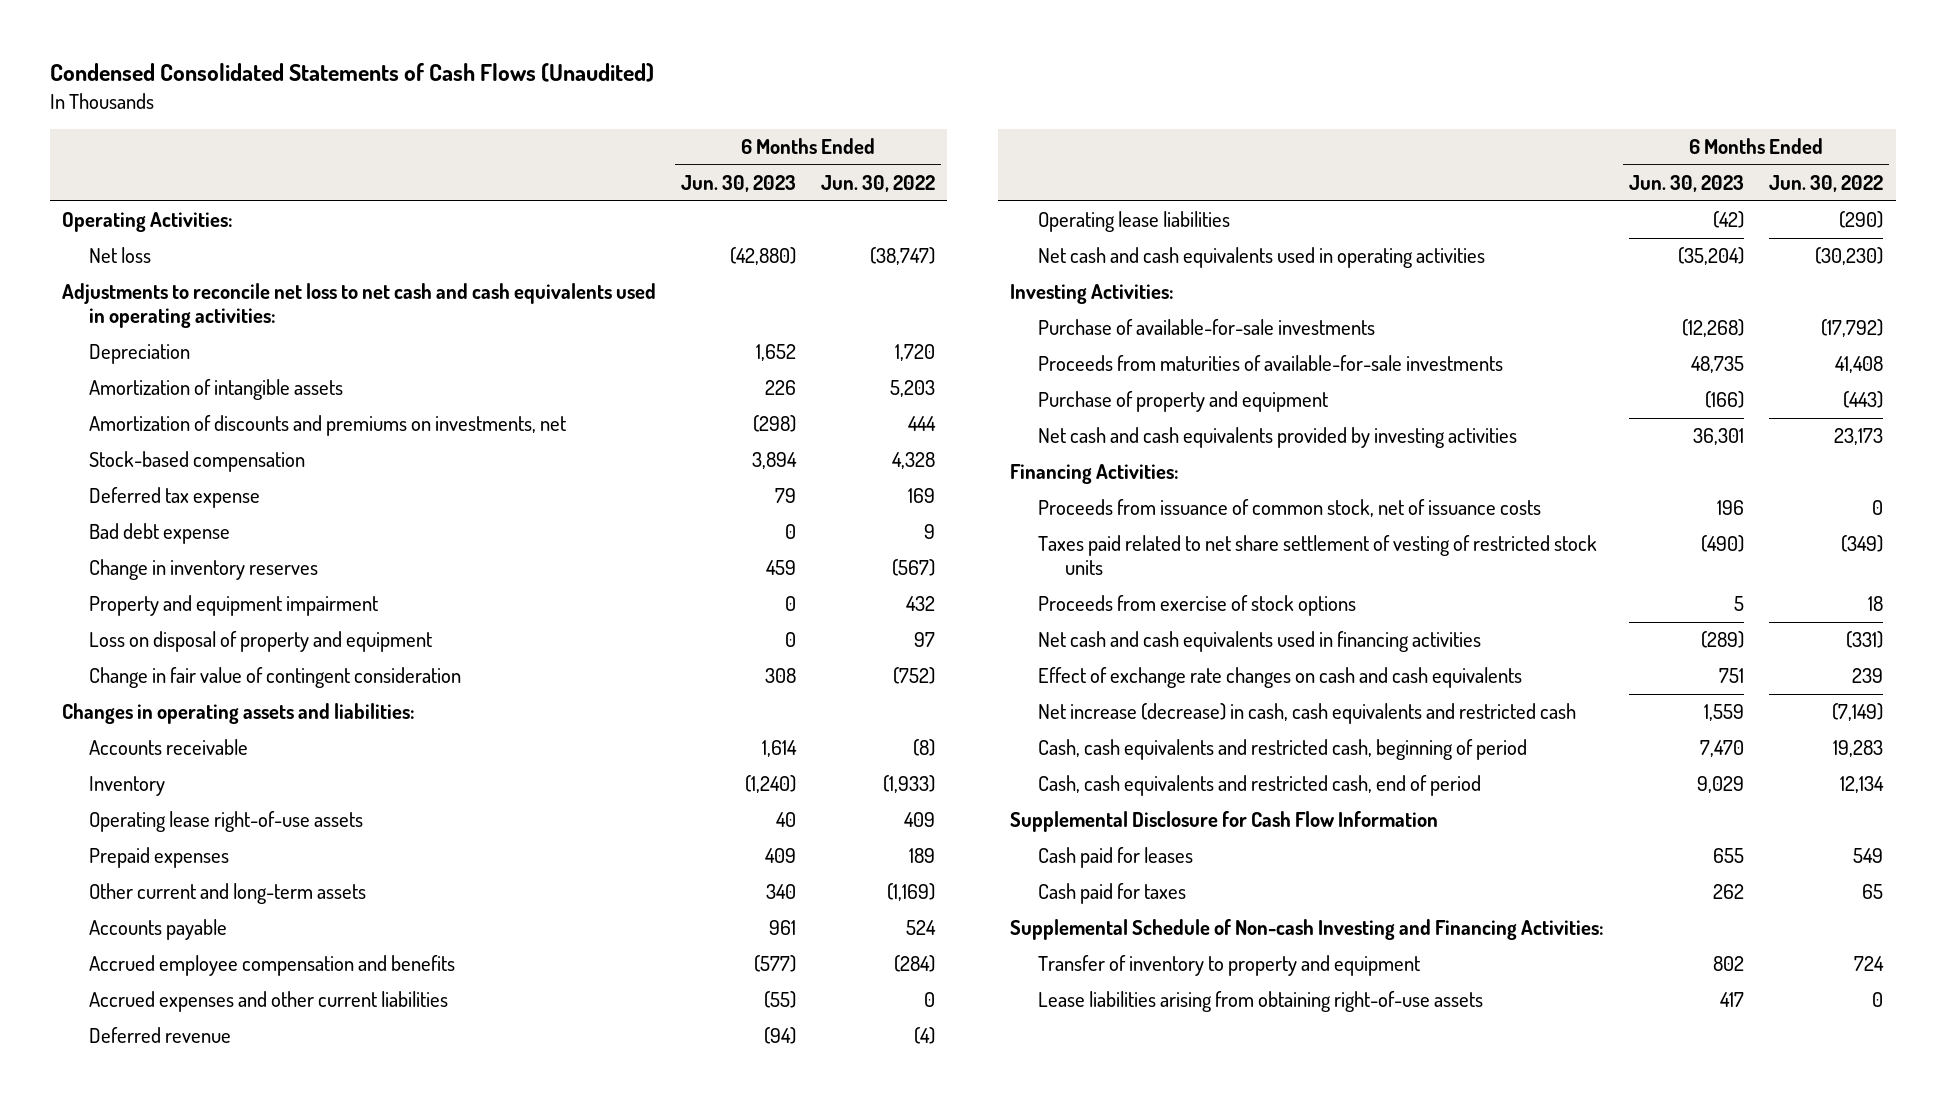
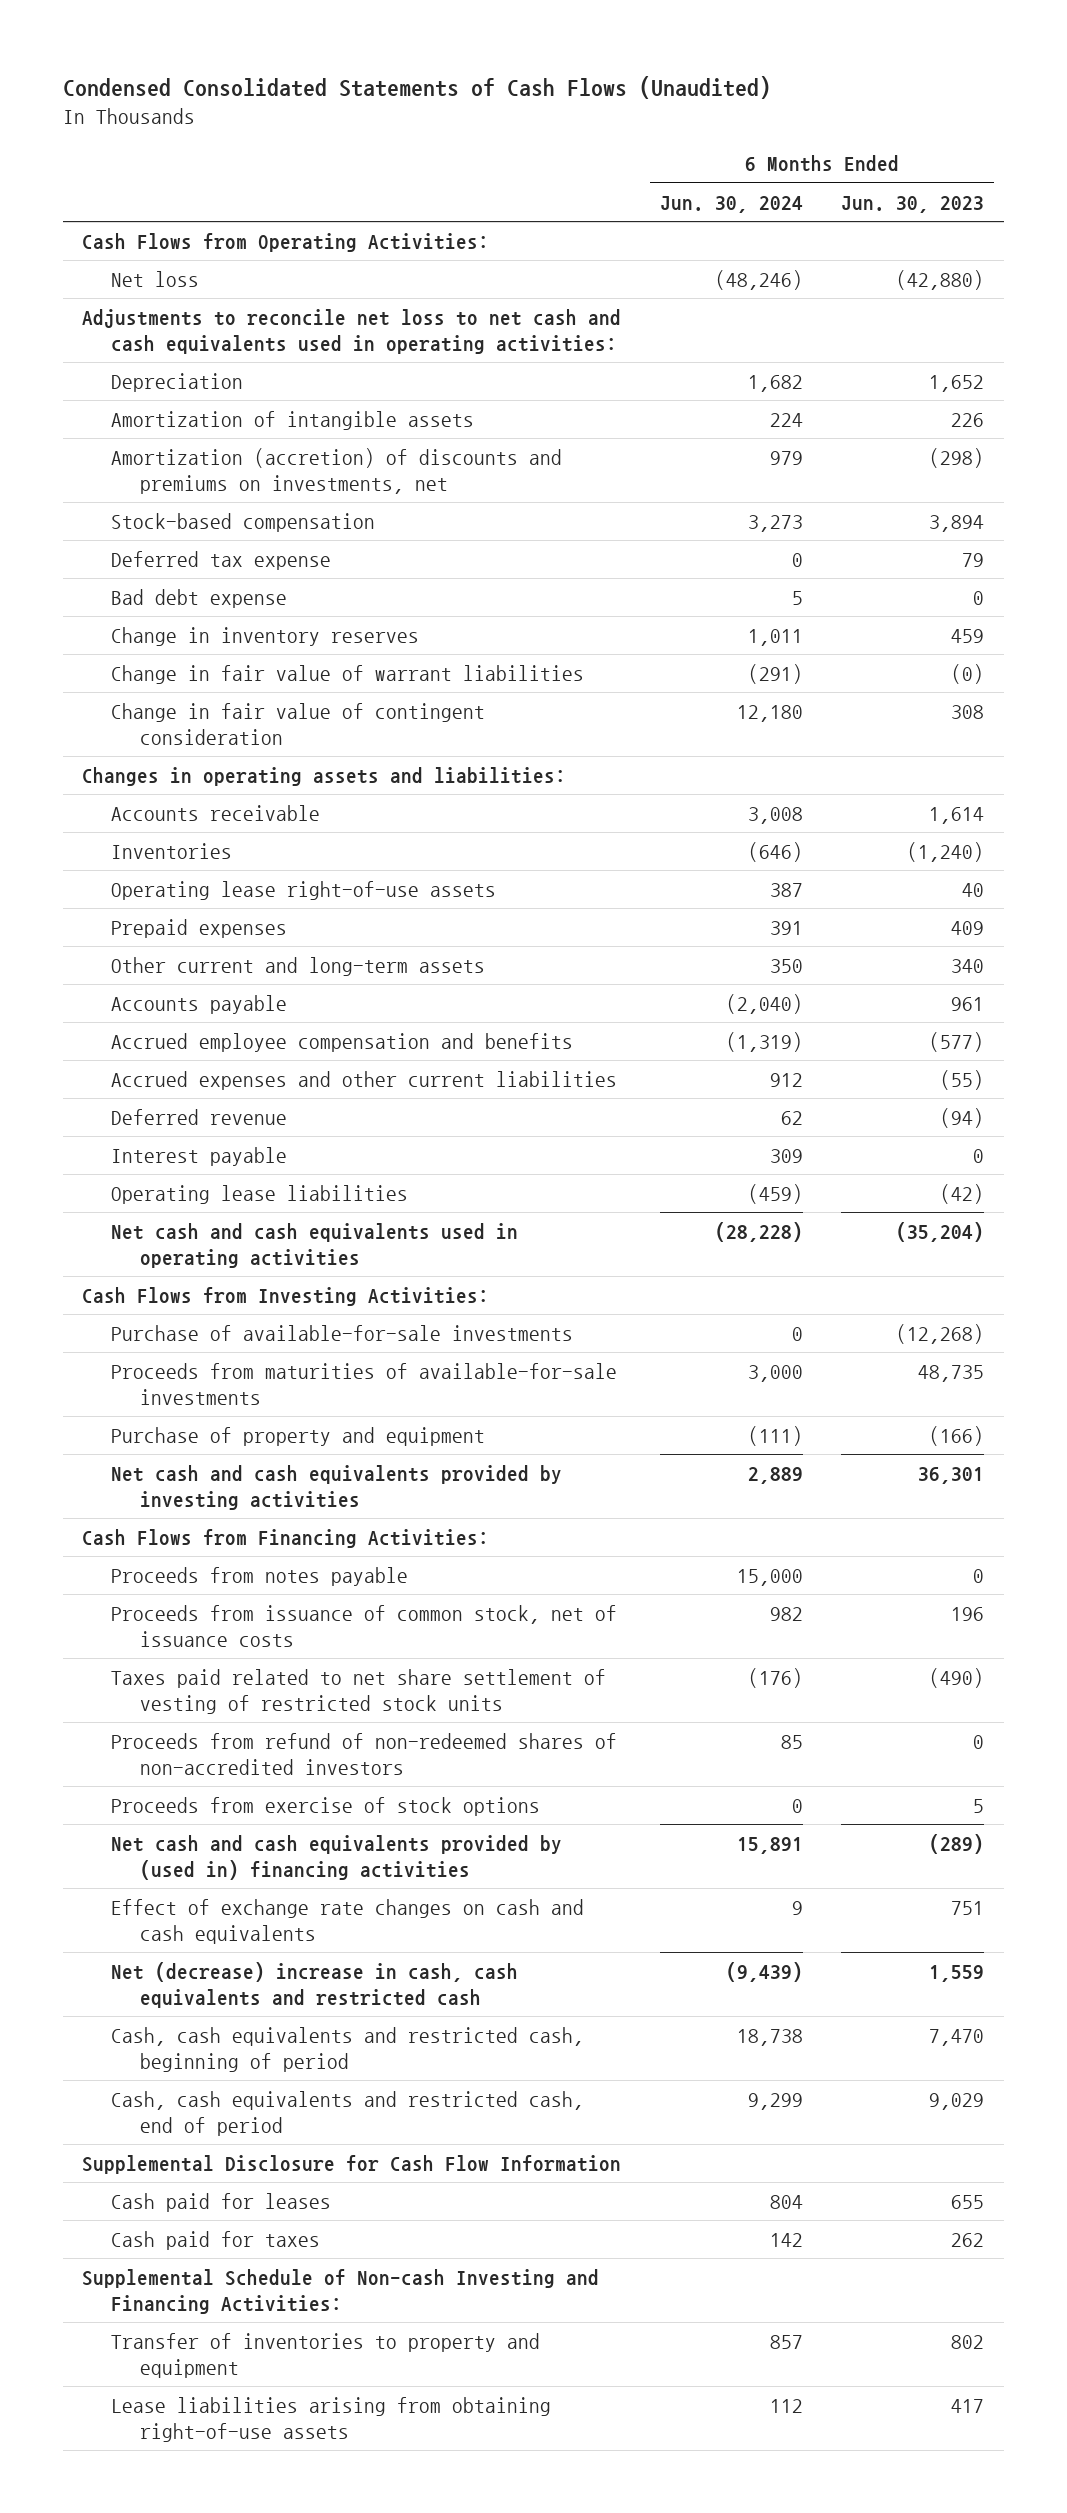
[820,175,935,193] Jun. 30, 2022 -> none
none -> [659,195,803,213] Jun. 30, 2024
[62,212,234,233] Operating Activities: -> [82,232,490,252] Cash Flows from Operating Activities:
[89,415,567,437] Amortization of discounts and premiums on investments, net -> [110,447,562,494] Amortization (accretion) of discounts and premiums on investments, net
[89,595,379,617] Property and equipment impairment -> none
[89,631,433,653] Loss on disposal of property and equipment -> none
none -> [110,664,584,684] Change in fair value of warrant liabilities
[89,776,166,797] Inventory -> [110,842,232,859] Inventories
none -> [110,1146,287,1166] Interest payable
[1010,284,1175,305] Investing Activities: -> [82,1286,490,1306] Cash Flows from Investing Activities:
[1010,464,1180,485] Financing Activities: -> [82,1528,490,1548] Cash Flows from Financing Activities:
none -> [110,1566,408,1586] Proceeds from notes payable
none -> [110,1732,617,1775] Proceeds from refund of non-redeemed shares of non-accredited investors
[1037,631,1481,653] Net cash and cash equivalents used in financing activities -> [110,1834,562,1880] Net cash and cash equivalents provided by (used in) financing activities
[1037,703,1576,725] Net increase (decrease) in cash, cash equivalents and restricted cash -> [110,1961,518,2008] Net (decrease) increase in cash, cash equivalents and restricted cash
[1037,955,1420,977] Transfer of inventory to property and equipment -> [110,2332,540,2378] Transfer of inventories to property and equipment

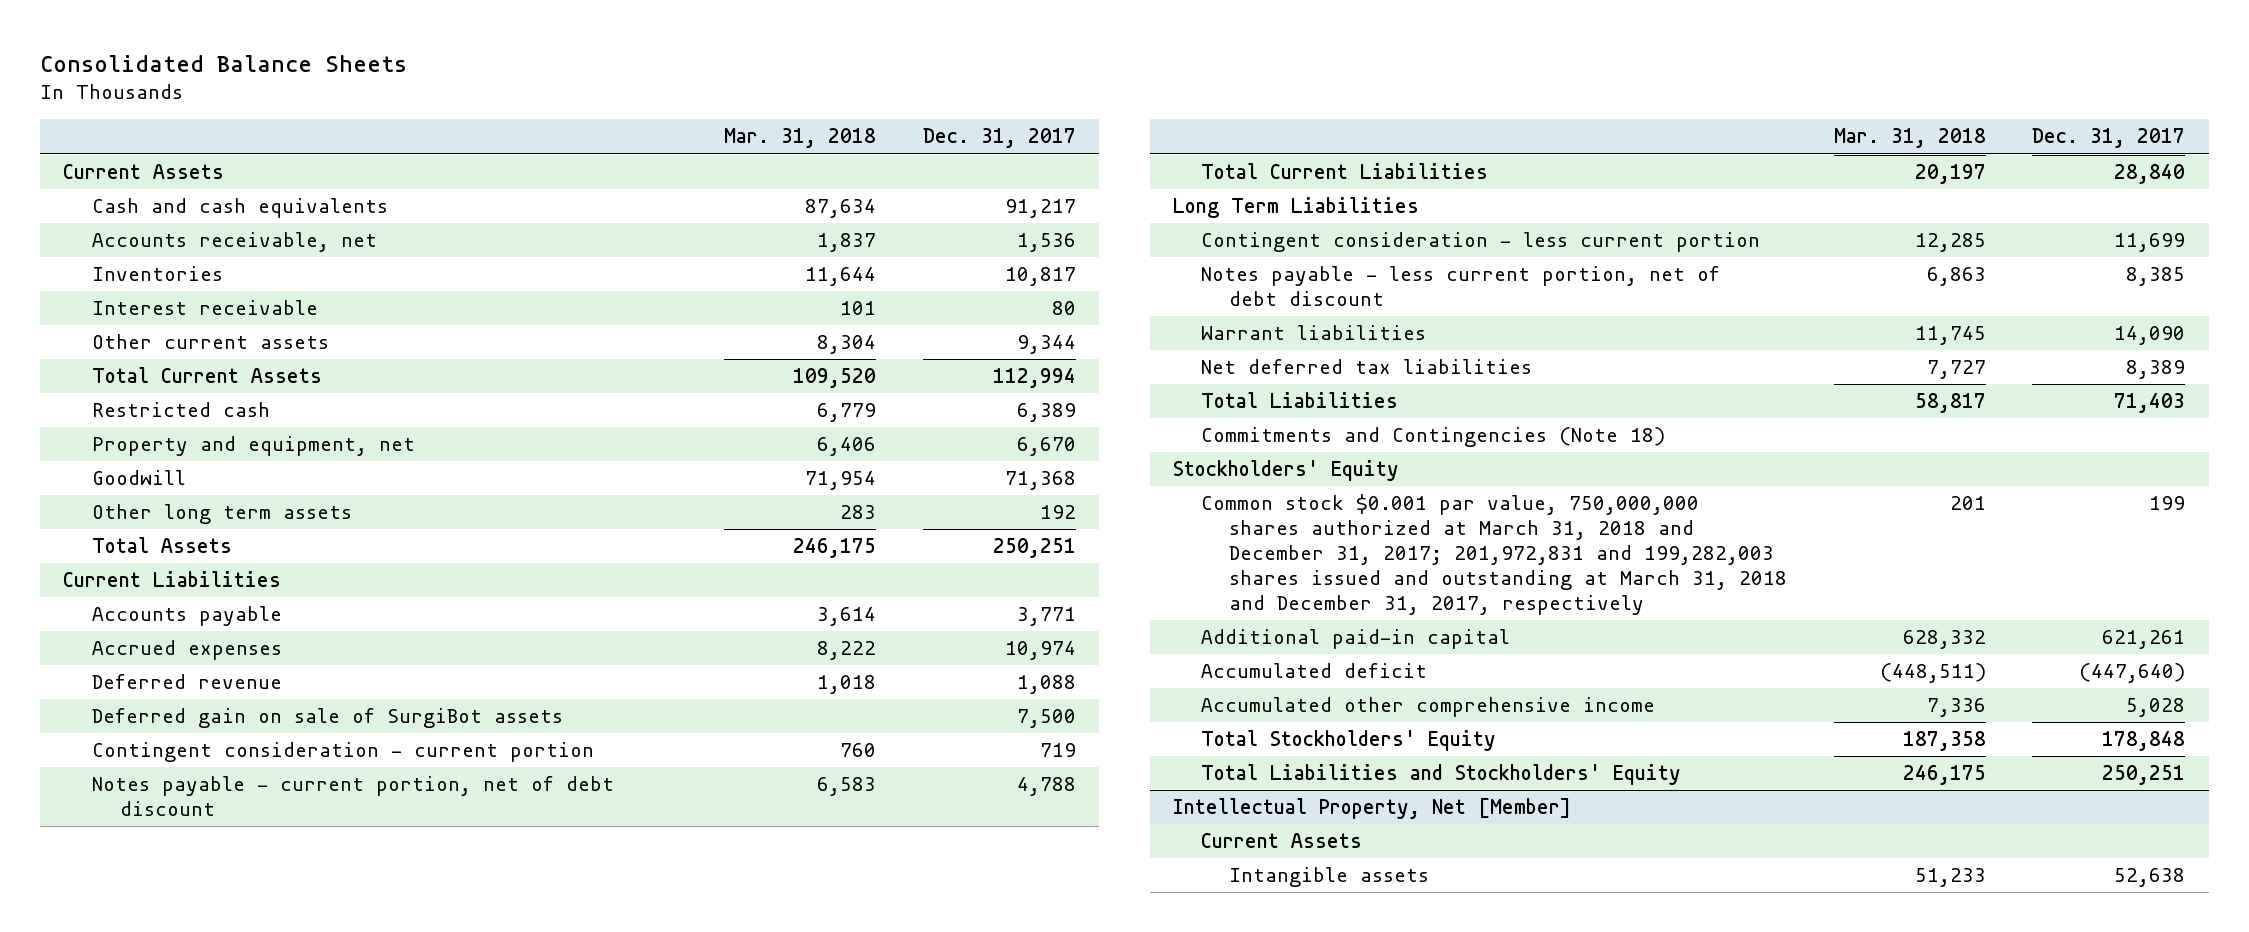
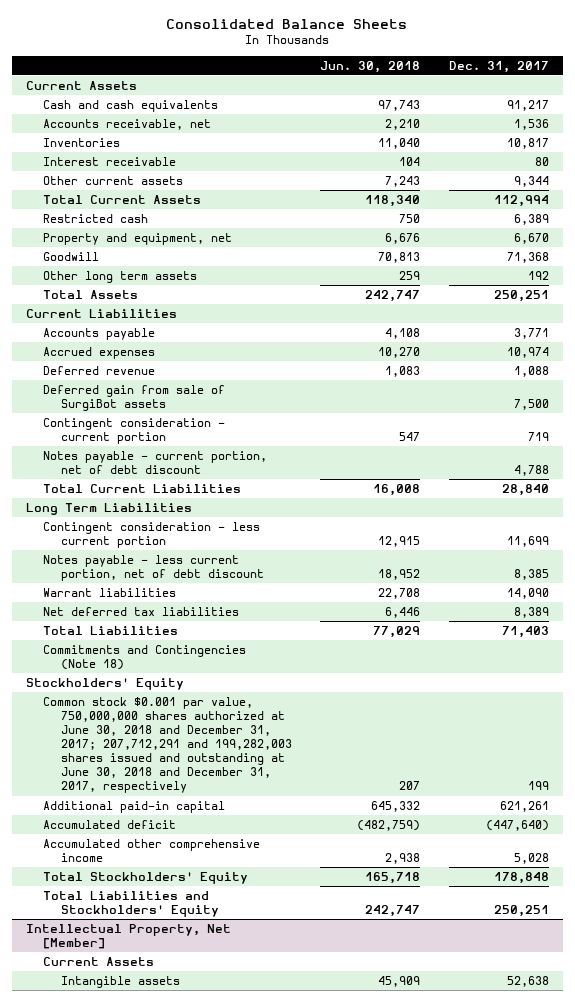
[724,128,877,149] Mar. 31, 2018 -> none
none -> [320,60,421,73] Jun. 30, 2018
[91,708,563,729] Deferred gain on sale of SurgiBot assets -> [43,384,226,411] Deferred gain from sale of SurgiBot assets
[1201,494,1788,615] Common stock $0.001 par value, 750,000,000 shares authorized at March 31, 2018 and December 31, 2017; 201,972,831 and 199,282,003 shares issued and outstanding at March 31, 2018 and December 31, 2017, respectively -> [43,696,292,794] Common stock $0.001 par value, 750,000,000 shares authorized at June 30, 2018 and December 31, 2017; 207,712,291 and 199,282,003 shares issued and outstanding at June 30, 2018 and December 31, 2017, respectively

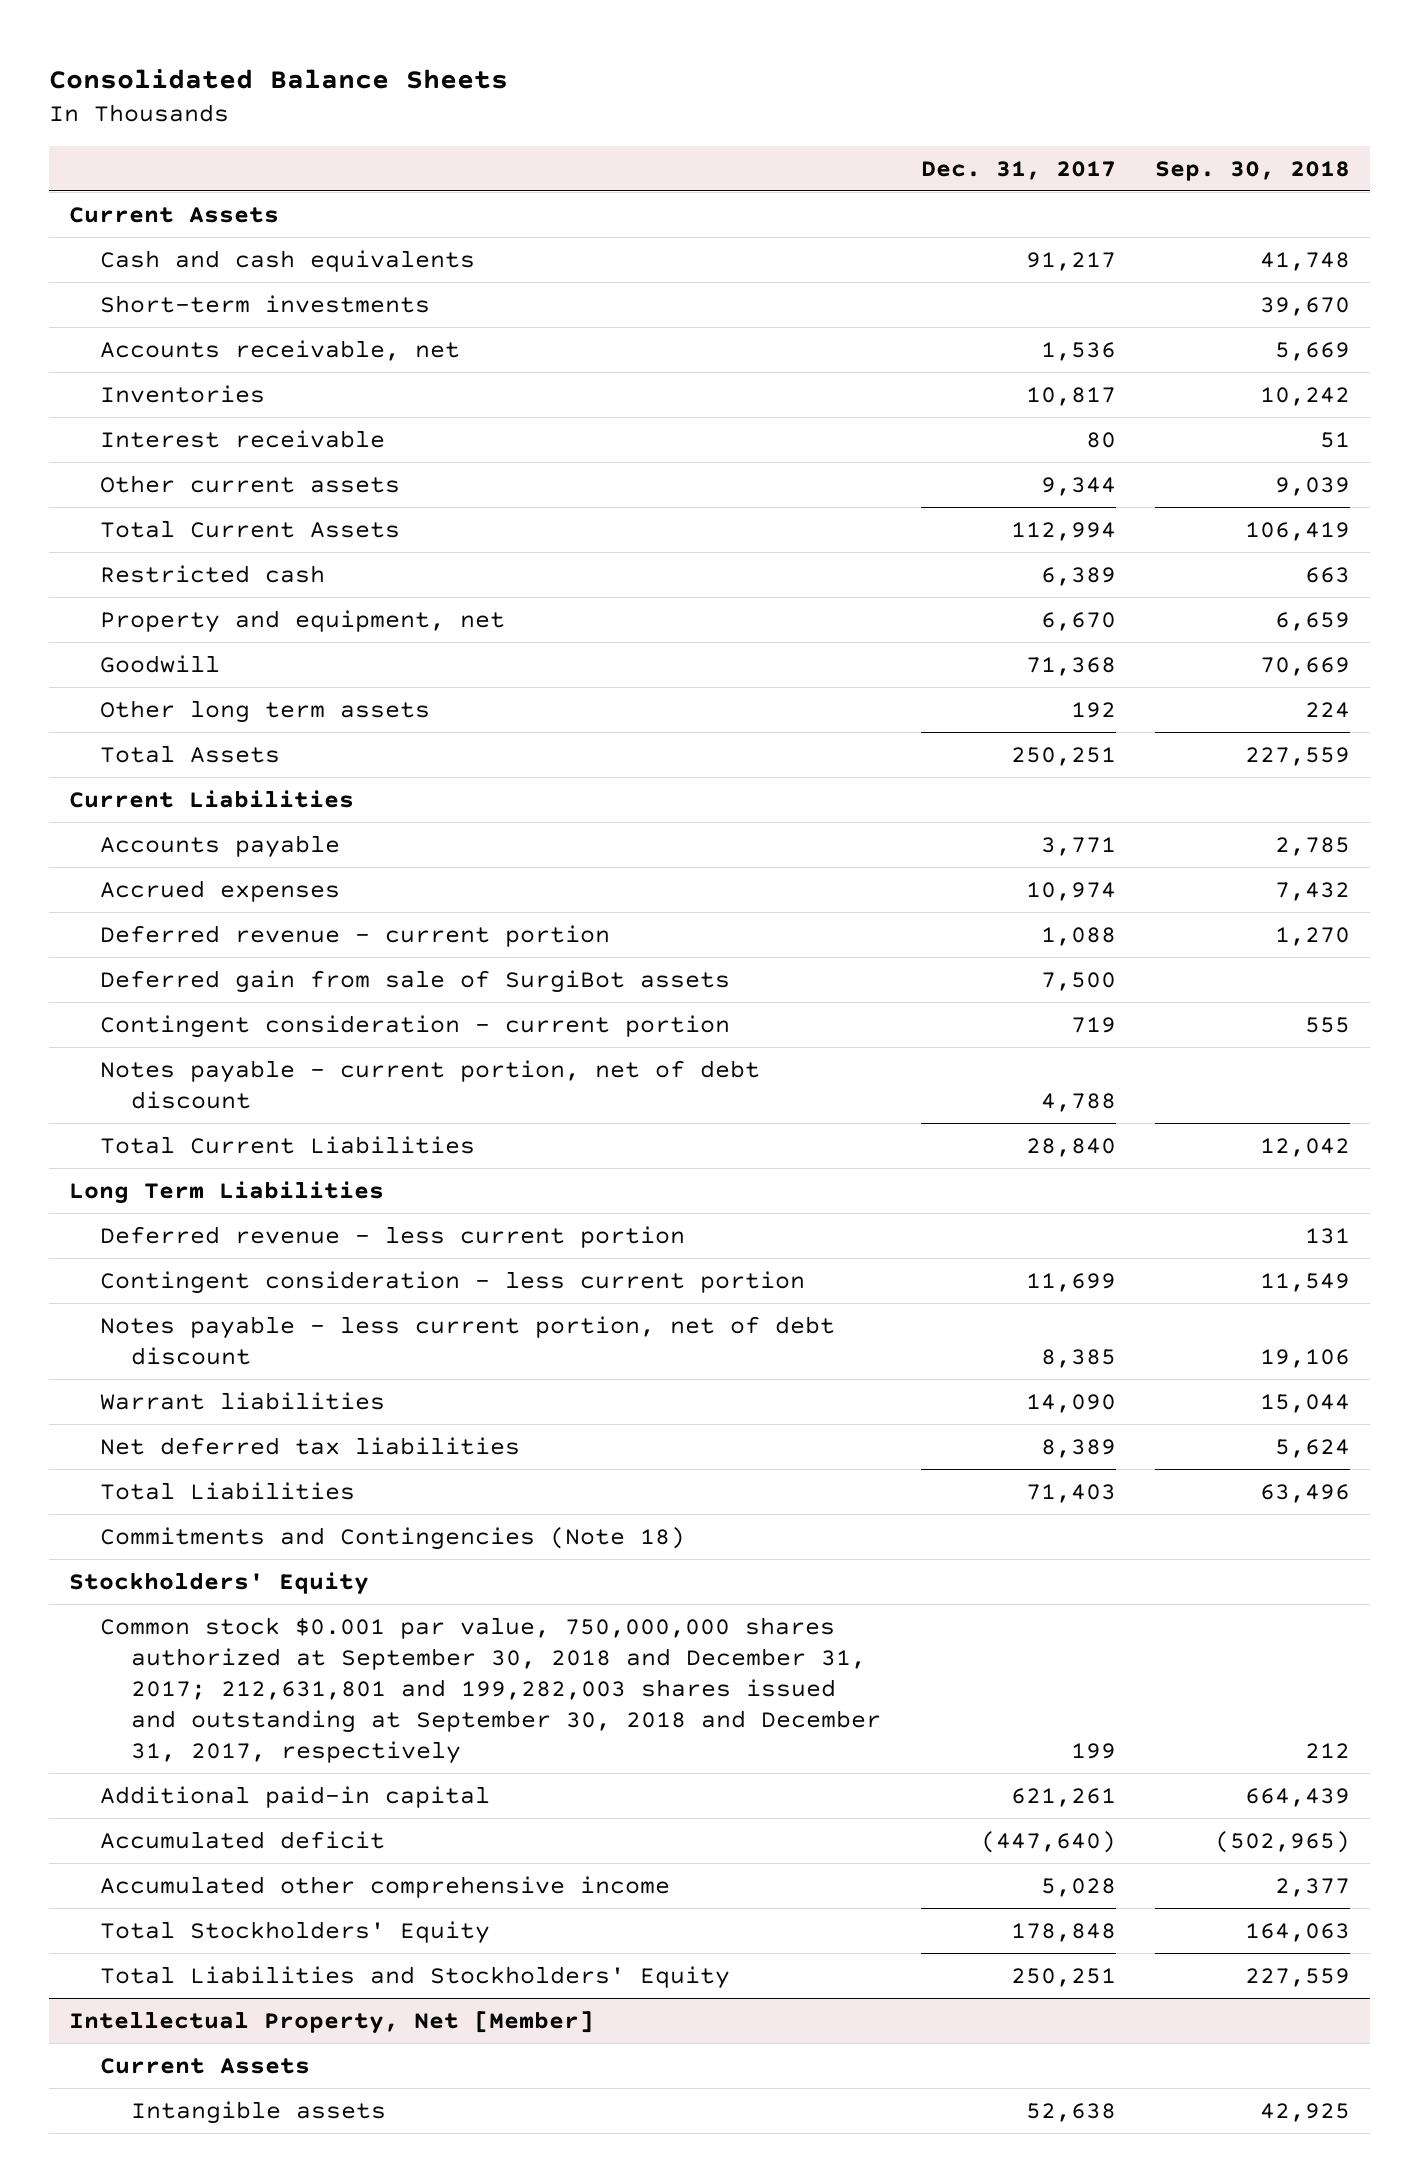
[320,60,421,73] Jun. 30, 2018 -> none
none -> [1155,160,1351,181] Sep. 30, 2018
none -> [100,294,431,313] Short-term investments
[43,365,156,375] Deferred revenue -> [100,924,611,947] Deferred revenue - current portion
none -> [100,1225,686,1248] Deferred revenue - less current portion
[43,696,292,794] Common stock $0.001 par value, 750,000,000 shares authorized at June 30, 2018 and December 31, 2017; 207,712,291 and 199,282,003 shares issued and outstanding at June 30, 2018 and December 31, 2017, respectively -> [100,1616,882,1765] Common stock $0.001 par value, 750,000,000 shares authorized at September 30, 2018 and December 31, 2017; 212,631,801 and 199,282,003 shares issued and outstanding at September 30, 2018 and December 31, 2017, respectively

